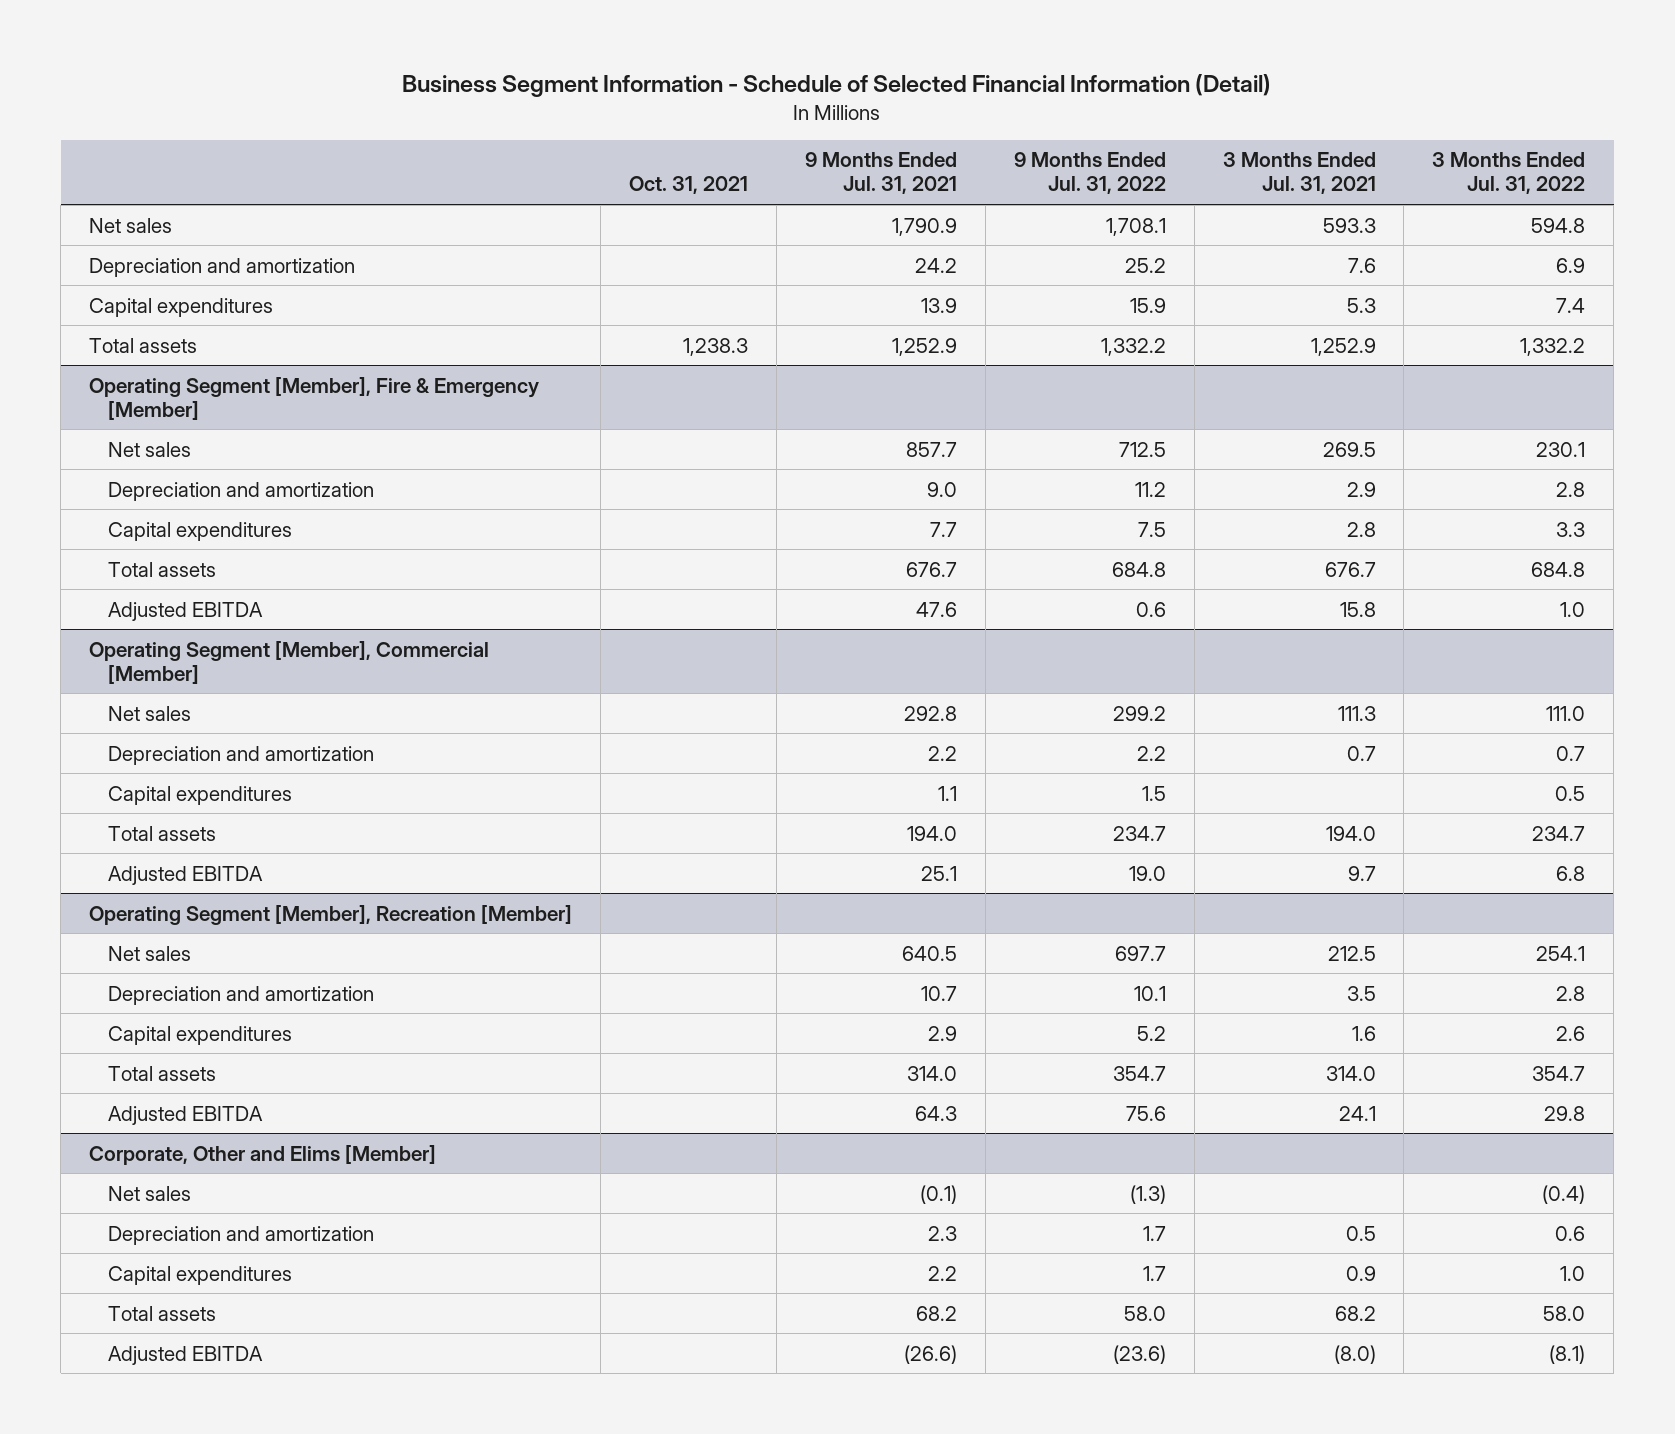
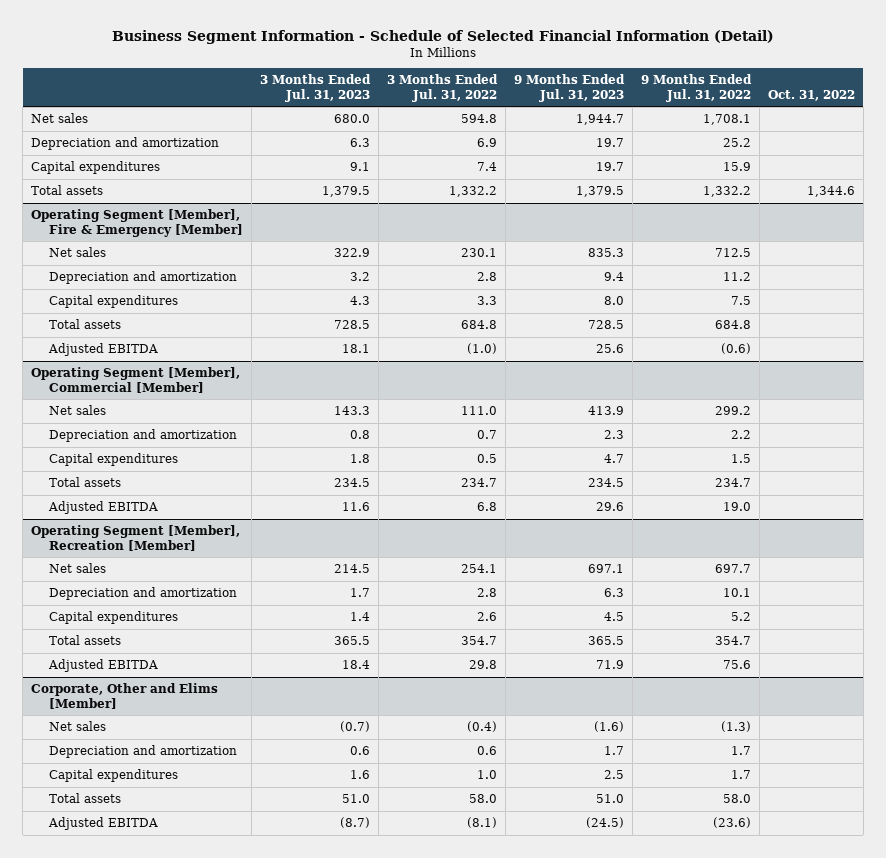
[628,176,748,195] Oct. 31, 2021 -> none
[804,152,957,195] 9 Months Ended Jul. 31, 2021 -> none
[1222,152,1376,195] 3 Months Ended Jul. 31, 2021 -> none
none -> [259,74,371,102] 3 Months Ended Jul. 31, 2023
none -> [513,74,625,102] 9 Months Ended Jul. 31, 2023
none -> [767,89,855,101] Oct. 31, 2022
[1135,601,1166,617] 0.6 -> [720,343,751,355] (0.6)
[1560,601,1586,617] 1.0 -> [466,343,497,355] (1.0)

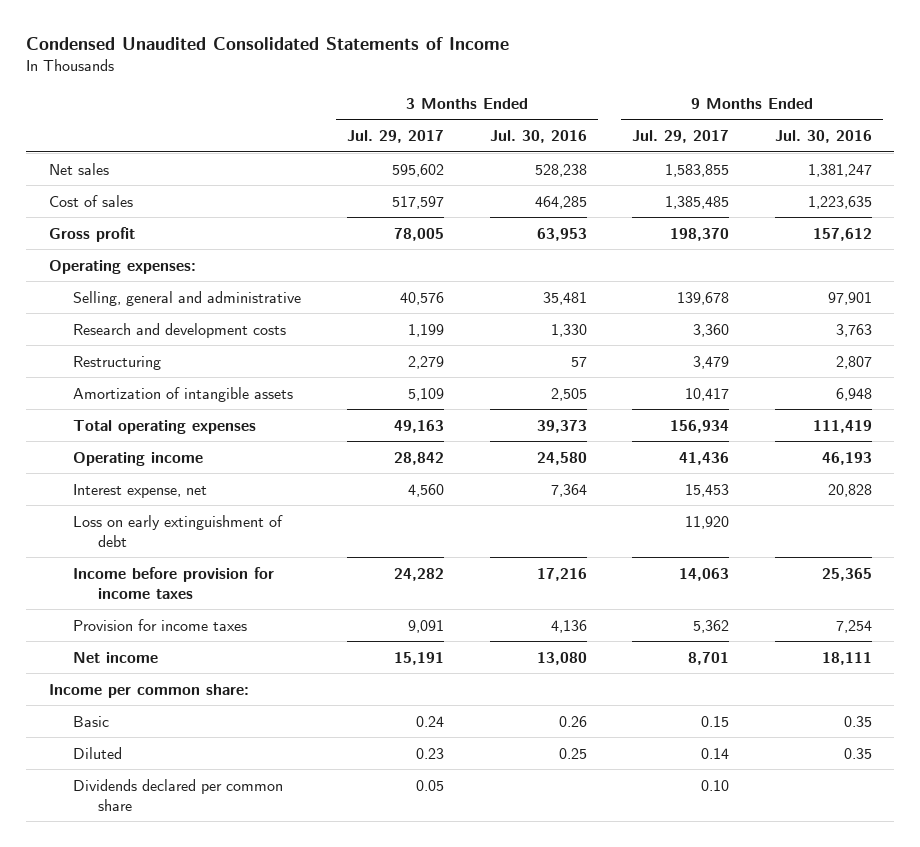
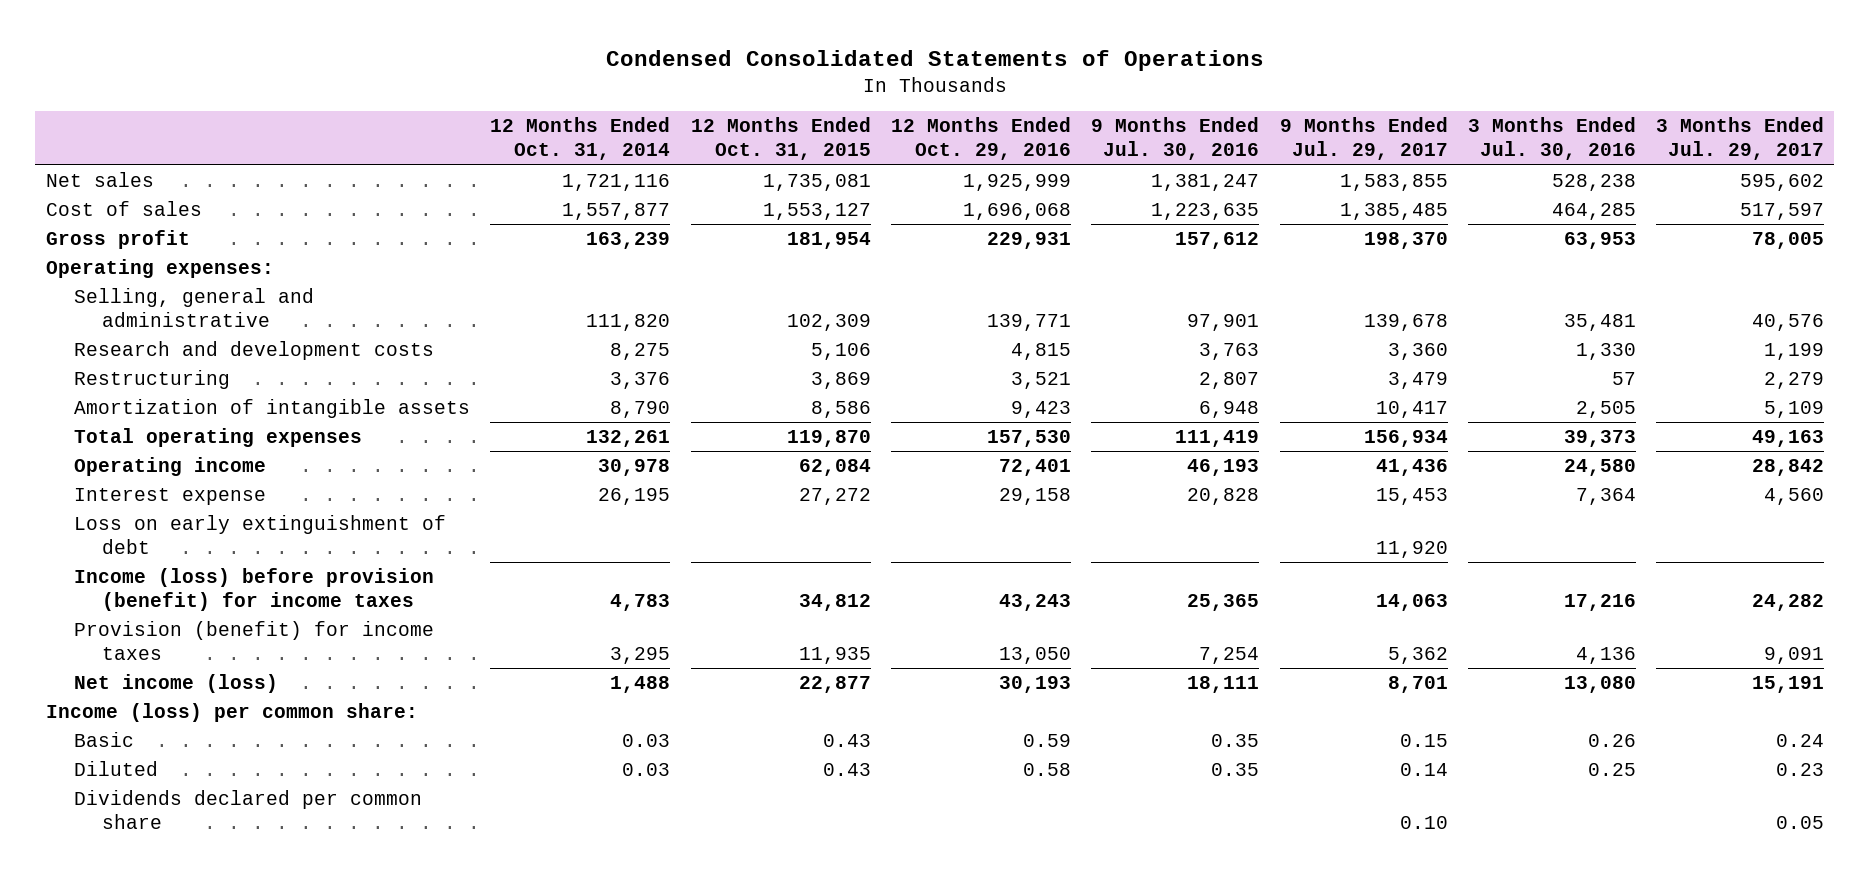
[25,37,509,51] Condensed Unaudited Consolidated Statements of Income -> [605,49,1264,71] Condensed Consolidated Statements of Operations
none -> [490,117,671,161] 12 Months Ended Oct. 31, 2014
none -> [690,117,871,161] 12 Months Ended Oct. 31, 2015
none -> [890,117,1071,161] 12 Months Ended Oct. 29, 2016
[73,483,208,498] Interest expense, net -> [73,488,266,506] Interest expense
[73,566,275,599] Income before provision for income taxes -> [73,568,434,612] Income (loss) before provision (benefit) for income taxes
[73,618,248,631] Provision for income taxes -> [73,621,434,661] Provision (benefit) for income taxes
[73,651,159,663] Net income -> [73,674,278,694] Net income (loss)
[48,683,249,698] Income per common share: -> [45,703,418,723] Income (loss) per common share:

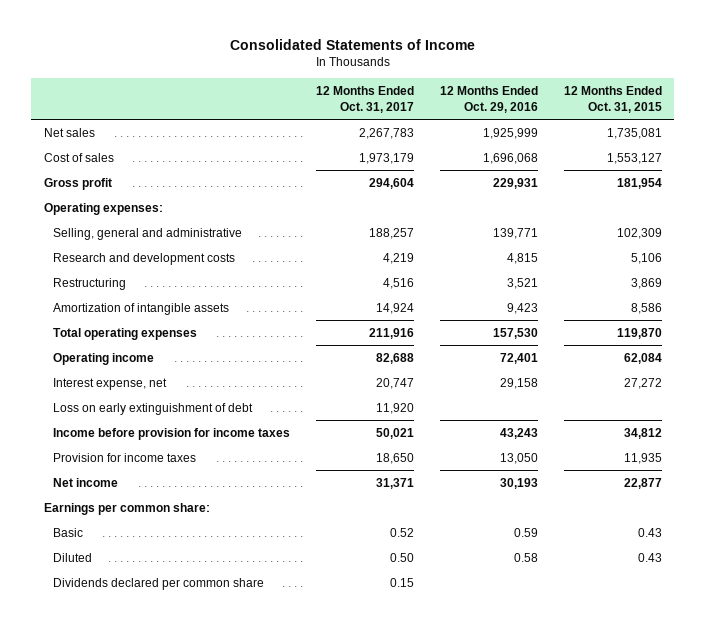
[605,49,1264,71] Condensed Consolidated Statements of Operations -> [229,38,475,50] Consolidated Statements of Income
[490,117,671,161] 12 Months Ended Oct. 31, 2014 -> none
[1091,117,1260,161] 9 Months Ended Jul. 30, 2016 -> none
[1279,117,1448,161] 9 Months Ended Jul. 29, 2017 -> none
[1467,117,1636,161] 3 Months Ended Jul. 30, 2016 -> none
[1656,117,1825,161] 3 Months Ended Jul. 29, 2017 -> none
none -> [315,86,414,113] 12 Months Ended Oct. 31, 2017
[73,488,266,506] Interest expense -> [53,377,168,390] Interest expense, net
[73,568,434,612] Income (loss) before provision (benefit) for income taxes -> [53,427,291,440] Income before provision for income taxes
[73,621,434,661] Provision (benefit) for income taxes -> [53,452,197,462] Provision for income taxes
[73,674,278,694] Net income (loss) -> [53,477,119,487] Net income
[45,703,418,723] Income (loss) per common share: -> [43,502,210,515] Earnings per common share:

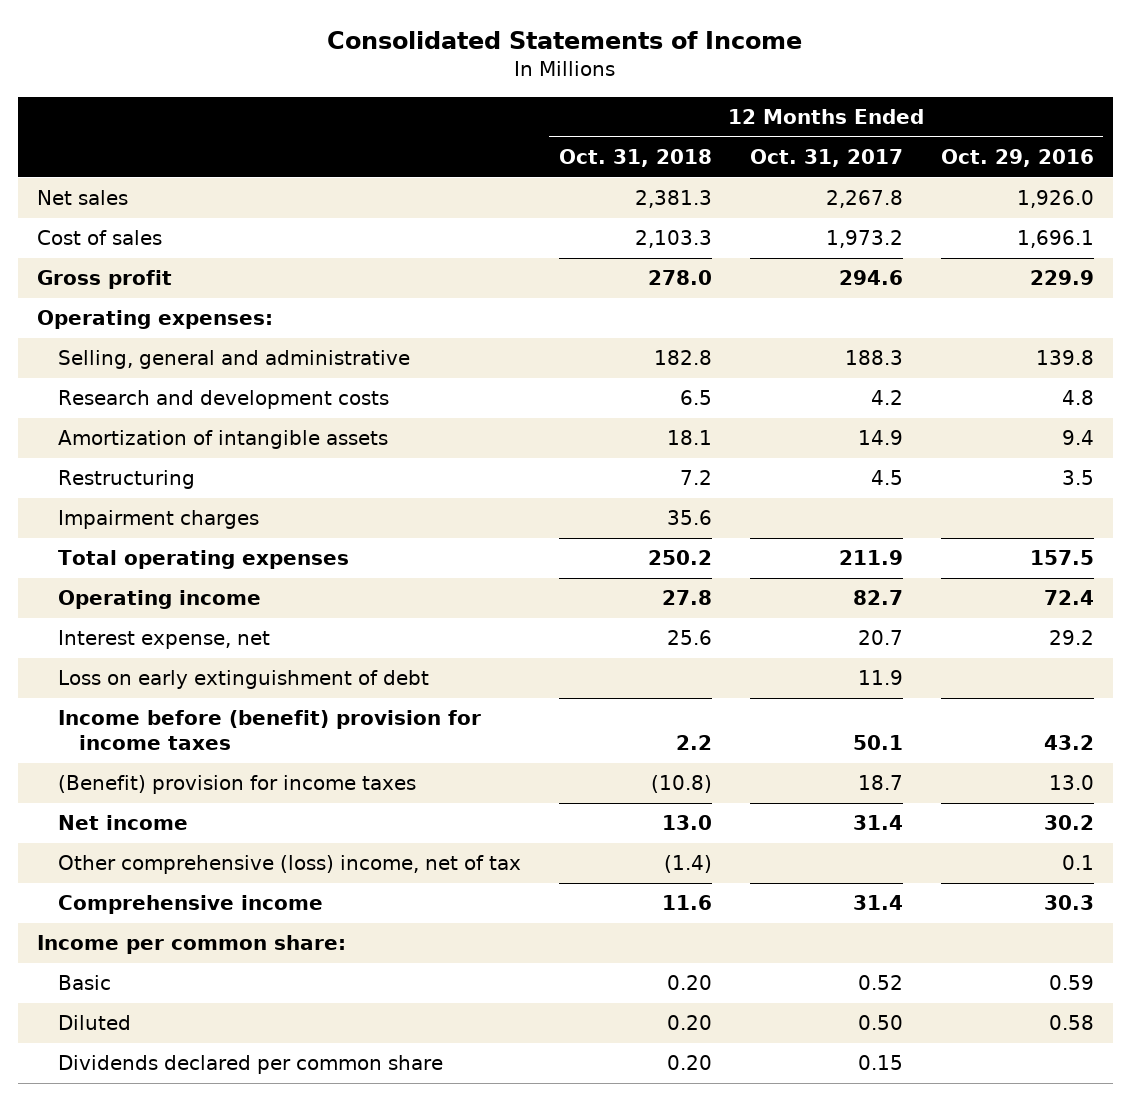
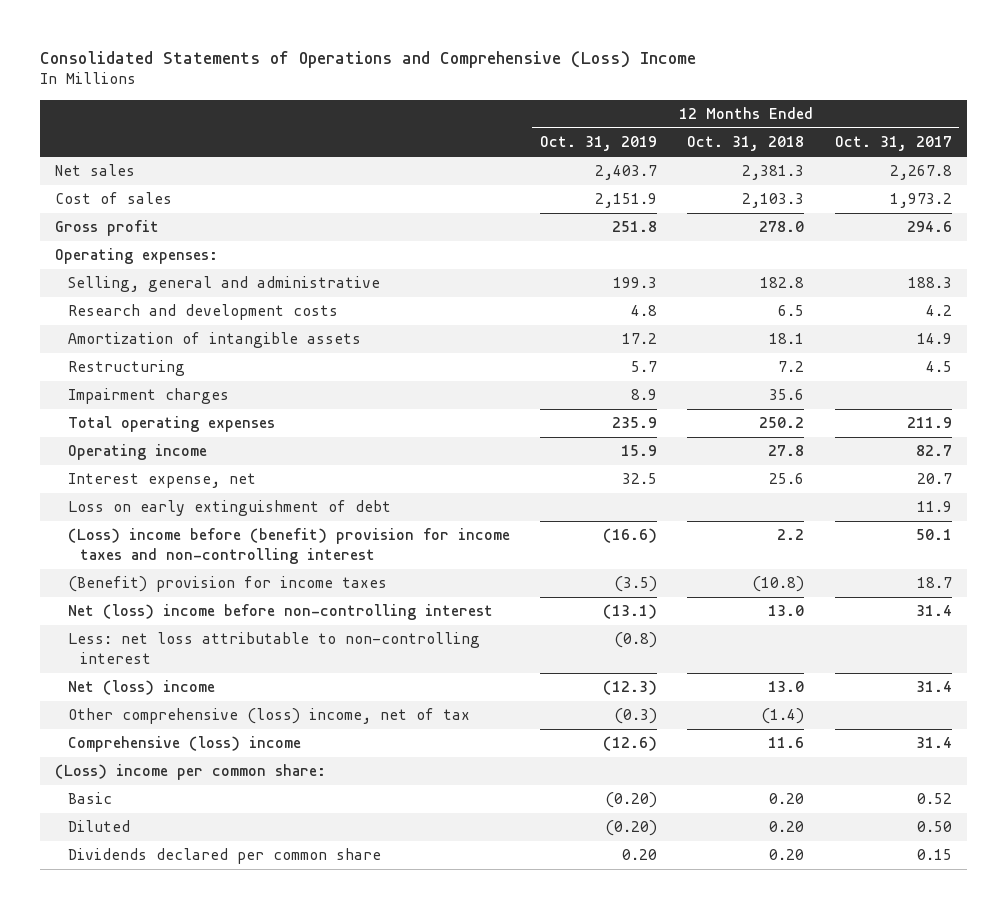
[327,31,803,50] Consolidated Statements of Income -> [39,50,696,68] Consolidated Statements of Operations and Comprehensive (Loss) Income
[940,148,1094,167] Oct. 29, 2016 -> none
none -> [540,136,658,152] Oct. 31, 2019
[57,710,481,750] Income before (benefit) provision for income taxes -> [67,528,510,564] (Loss) income before (benefit) provision for income taxes and non-controlling interest
none -> [67,604,493,621] Net (loss) income before non-controlling interest
none -> [67,632,480,664] Less: net loss attributable to non-controlling interest
[57,815,188,831] Net income -> [67,680,215,696] Net (loss) income
[57,895,323,915] Comprehensive income -> [67,736,301,753] Comprehensive (loss) income
[36,935,346,955] Income per common share: -> [55,764,327,781] (Loss) income per common share:

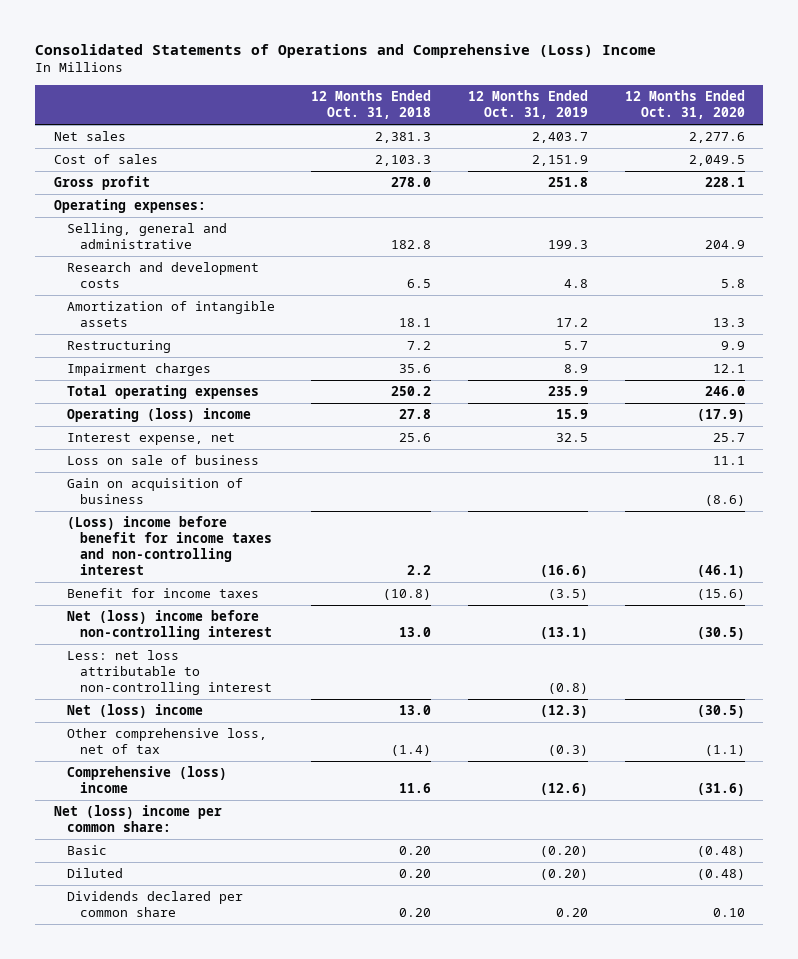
[834,136,952,152] Oct. 31, 2017 -> none
none -> [624,90,745,120] 12 Months Ended Oct. 31, 2020
[67,444,207,461] Operating income -> [66,408,251,423] Operating (loss) income
[67,500,391,517] Loss on early extinguishment of debt -> none
none -> [66,455,259,466] Loss on sale of business
none -> [66,478,243,505] Gain on acquisition of business
[67,528,510,564] (Loss) income before (benefit) provision for income taxes and non-controlling interest -> [66,516,273,576] (Loss) income before benefit for income taxes and non-controlling interest
[67,576,387,593] (Benefit) provision for income taxes -> [66,588,259,599] Benefit for income taxes
[67,708,470,725] Other comprehensive (loss) income, net of tax -> [66,728,267,755] Other comprehensive loss, net of tax
[55,764,327,781] (Loss) income per common share: -> [53,805,222,833] Net (loss) income per common share:

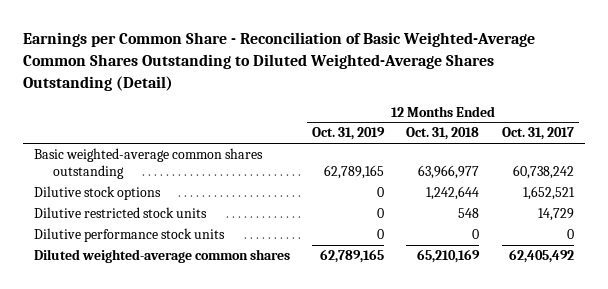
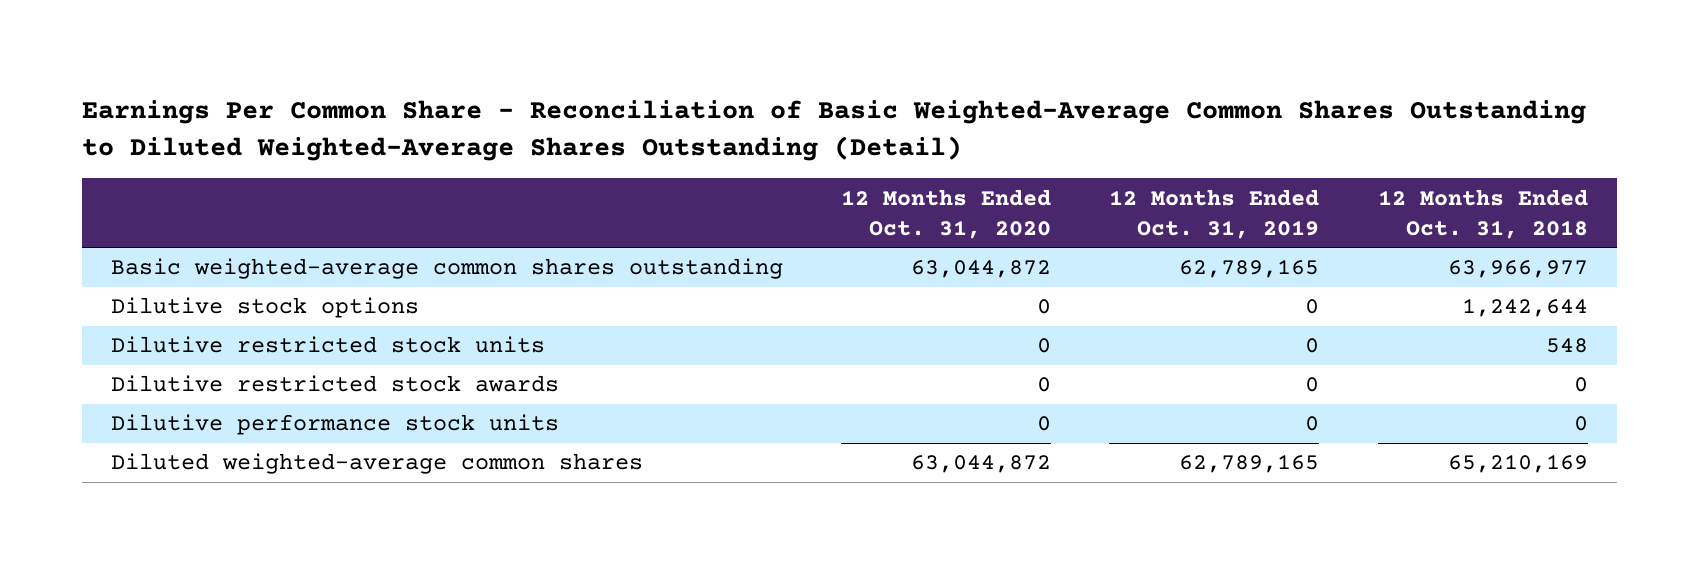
[22,32,535,91] Earnings per Common Share - Reconciliation of Basic Weighted-Average Common Shares Outstanding to Diluted Weighted-Average Shares Outstanding (Detail) -> [81,100,1586,161] Earnings Per Common Share - Reconciliation of Basic Weighted-Average Common Shares Outstanding to Diluted Weighted-Average Shares Outstanding (Detail)
[501,127,574,141] Oct. 31, 2017 -> none
none -> [841,188,1052,239] 12 Months Ended Oct. 31, 2020
none -> [110,375,559,393] Dilutive restricted stock awards

